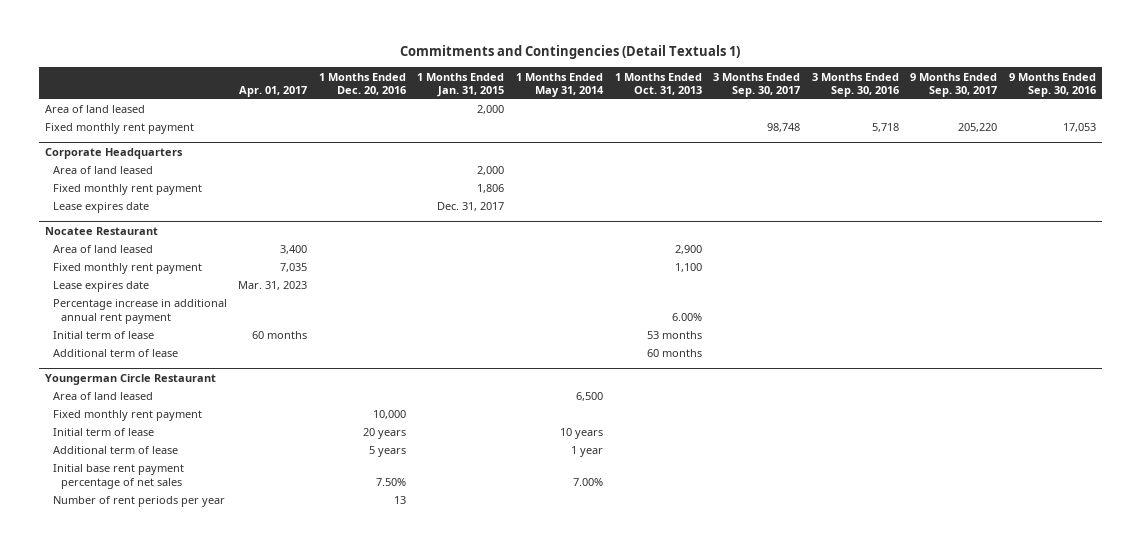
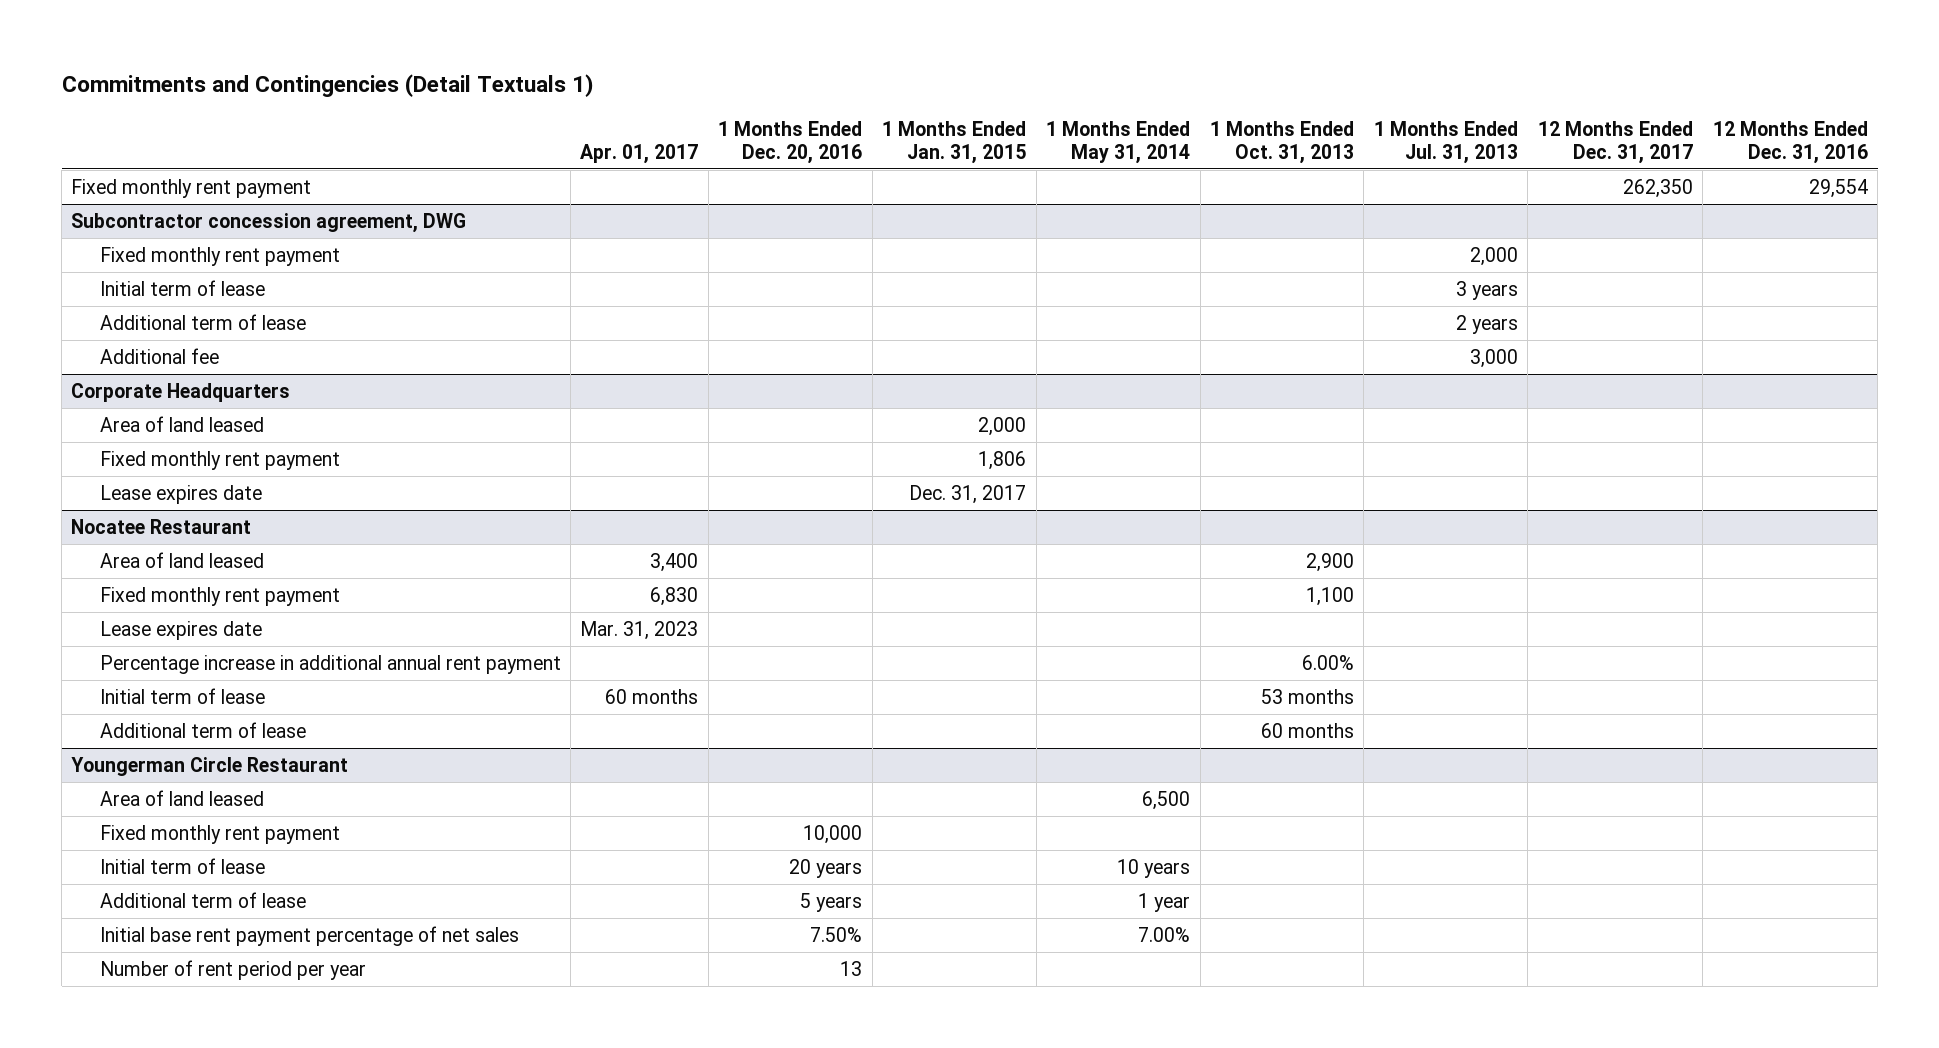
[713,72,801,97] 3 Months Ended Sep. 30, 2017 -> none
[811,72,899,97] 3 Months Ended Sep. 30, 2016 -> none
[910,72,998,97] 9 Months Ended Sep. 30, 2017 -> none
[1009,72,1097,97] 9 Months Ended Sep. 30, 2016 -> none
none -> [1373,120,1518,164] 1 Months Ended Jul. 31, 2013
none -> [1537,120,1693,164] 12 Months Ended Dec. 31, 2017
none -> [1712,120,1868,164] 12 Months Ended Dec. 31, 2016
[44,105,145,114] Area of land leased -> none
none -> [71,212,467,233] Subcontractor concession agreement, DWG
none -> [99,246,340,266] Fixed monthly rent payment
none -> [99,279,265,296] Initial term of lease
none -> [99,313,306,330] Additional term of lease
none -> [99,347,219,364] Additional fee
[280,263,308,273] 7,035 -> [650,586,699,606] 6,830
[52,496,225,508] Number of rent periods per year -> [99,959,366,980] Number of rent period per year

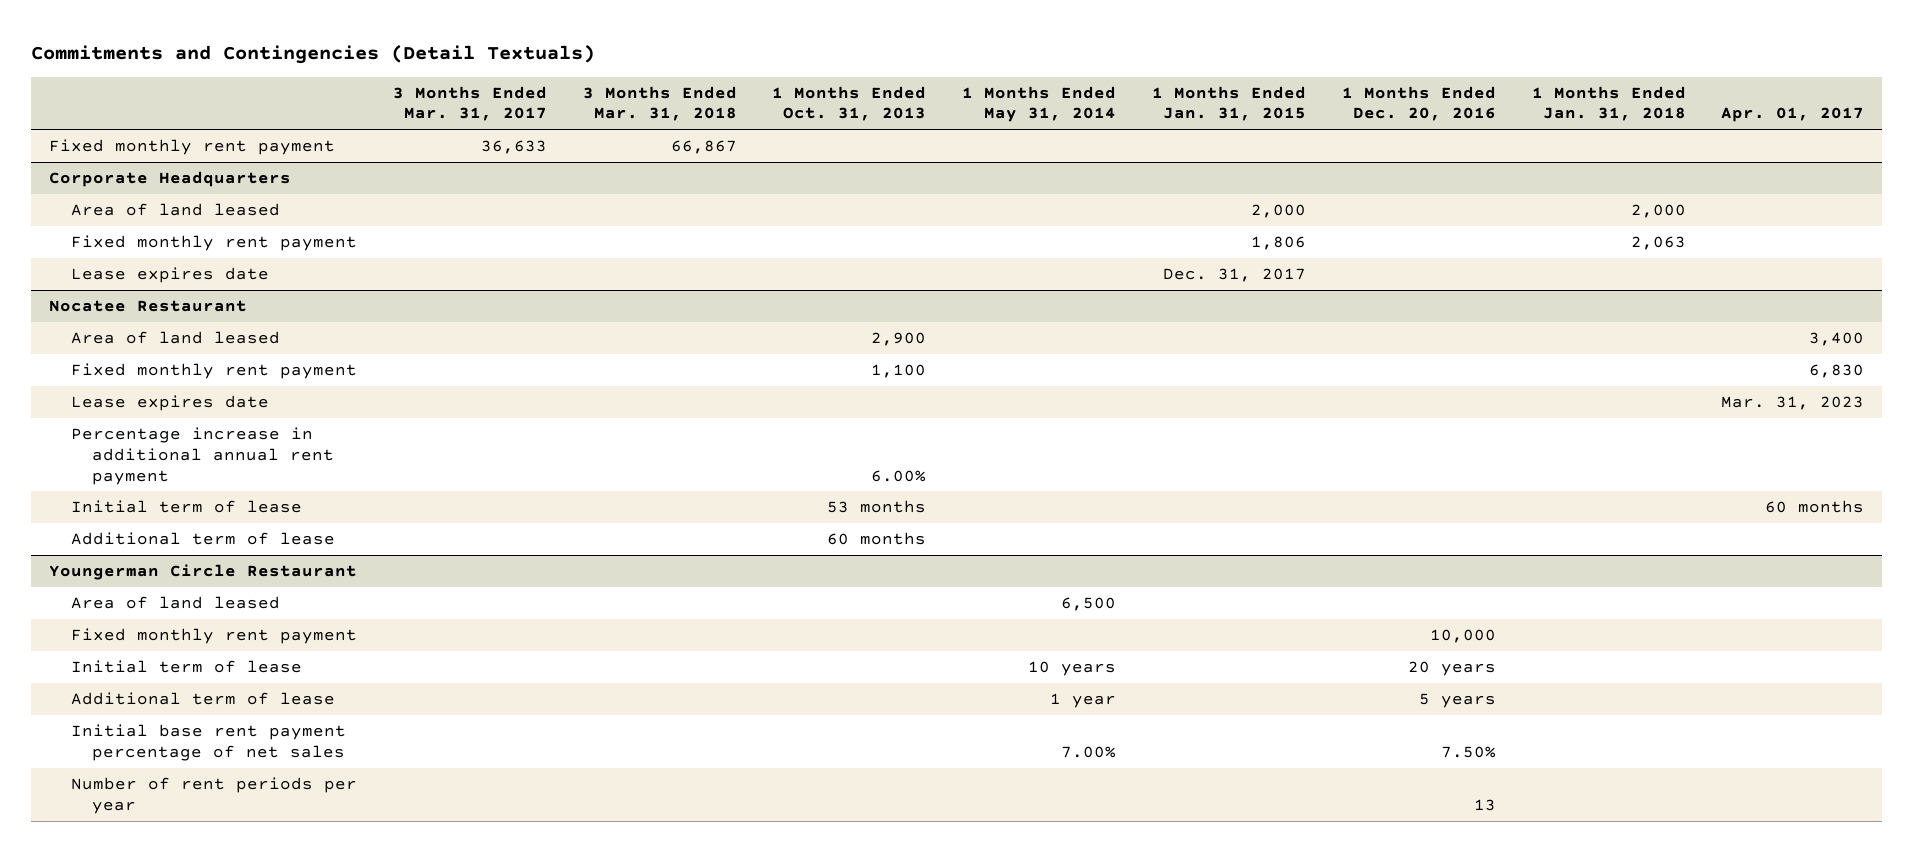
[61,74,593,98] Commitments and Contingencies (Detail Textuals 1) -> [31,44,596,64] Commitments and Contingencies (Detail Textuals)
[1373,120,1518,164] 1 Months Ended Jul. 31, 2013 -> none
[1537,120,1693,164] 12 Months Ended Dec. 31, 2017 -> none
[1712,120,1868,164] 12 Months Ended Dec. 31, 2016 -> none
none -> [392,85,547,122] 3 Months Ended Mar. 31, 2017
none -> [582,85,737,122] 3 Months Ended Mar. 31, 2018
none -> [1531,85,1686,122] 1 Months Ended Jan. 31, 2018
[71,212,467,233] Subcontractor concession agreement, DWG -> none
[99,246,340,266] Fixed monthly rent payment -> none
[99,279,265,296] Initial term of lease -> none
[99,313,306,330] Additional term of lease -> none
[99,347,219,364] Additional fee -> none
[99,959,366,980] Number of rent period per year -> [70,777,357,814] Number of rent periods per year

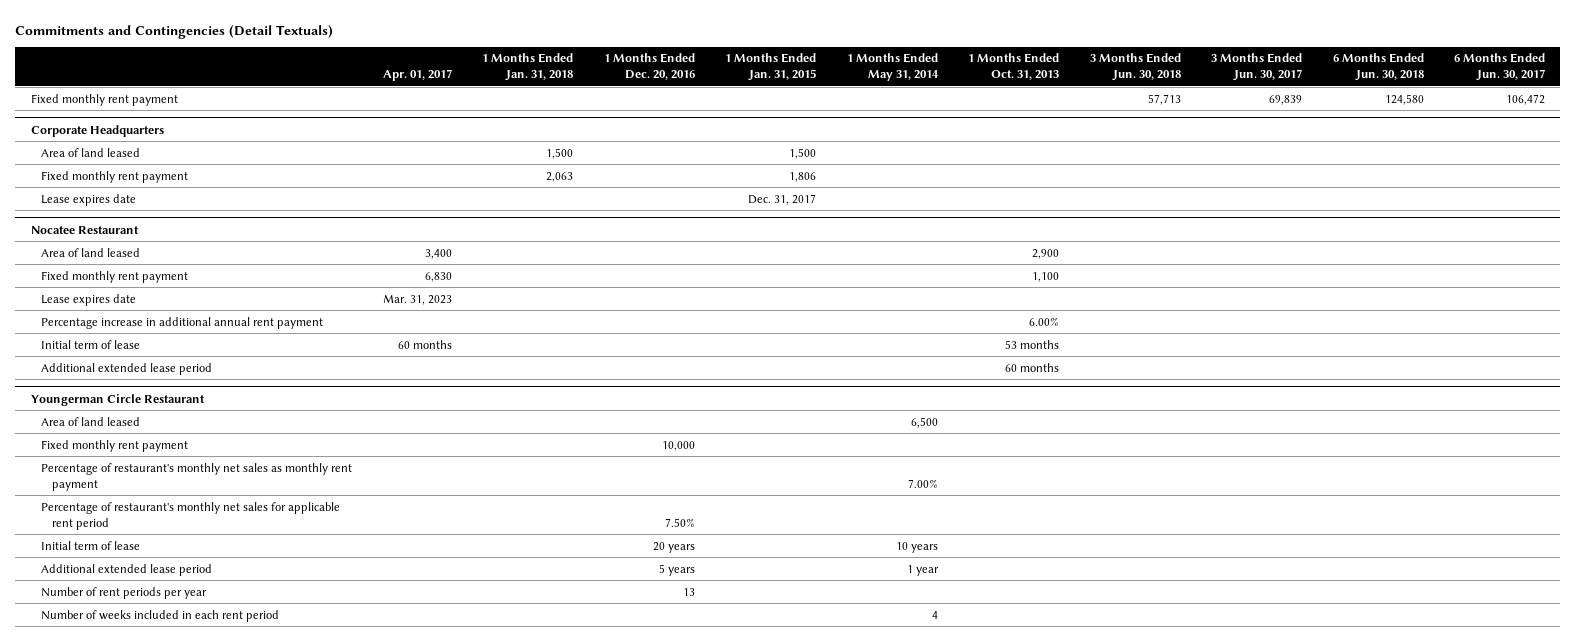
[392,85,547,122] 3 Months Ended Mar. 31, 2017 -> none
[582,85,737,122] 3 Months Ended Mar. 31, 2018 -> none
none -> [1089,53,1181,82] 3 Months Ended Jun. 30, 2018
none -> [1211,53,1303,82] 3 Months Ended Jun. 30, 2017
none -> [1332,53,1424,82] 6 Months Ended Jun. 30, 2018
none -> [1454,53,1546,82] 6 Months Ended Jun. 30, 2017
[1251,204,1307,219] 2,000 -> [789,147,817,159] 1,500
[1630,204,1686,219] 2,000 -> [546,147,574,159] 1,500
[70,532,335,546] Additional term of lease -> none
none -> [41,362,213,375] Additional extended lease period
none -> [41,462,353,491] Percentage of restaurant's monthly net sales as monthly rent payment
none -> [41,501,341,530] Percentage of restaurant's monthly net sales for applicable rent period
[70,692,335,706] Additional term of lease -> none
[70,724,346,761] Initial base rent payment percentage of net sales -> none
none -> [41,563,213,576] Additional extended lease period
none -> [41,609,280,622] Number of weeks included in each rent period

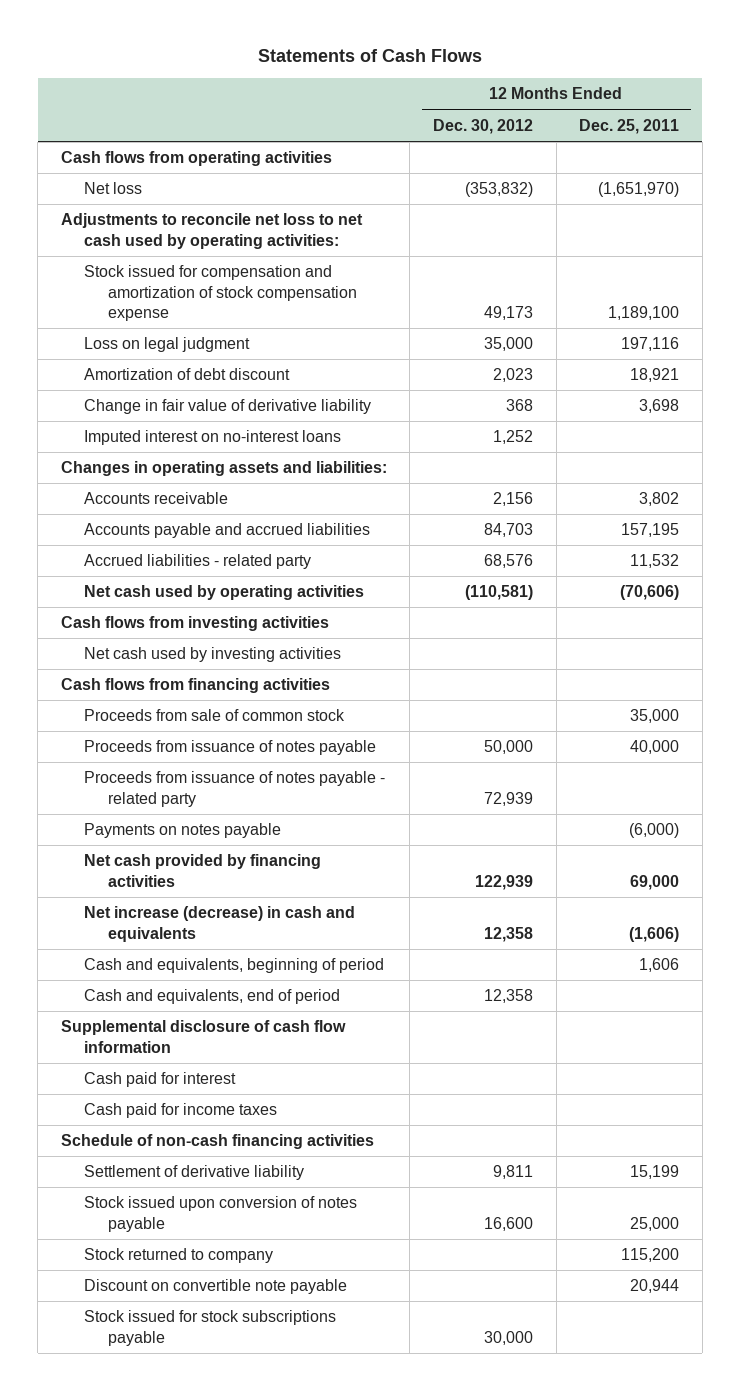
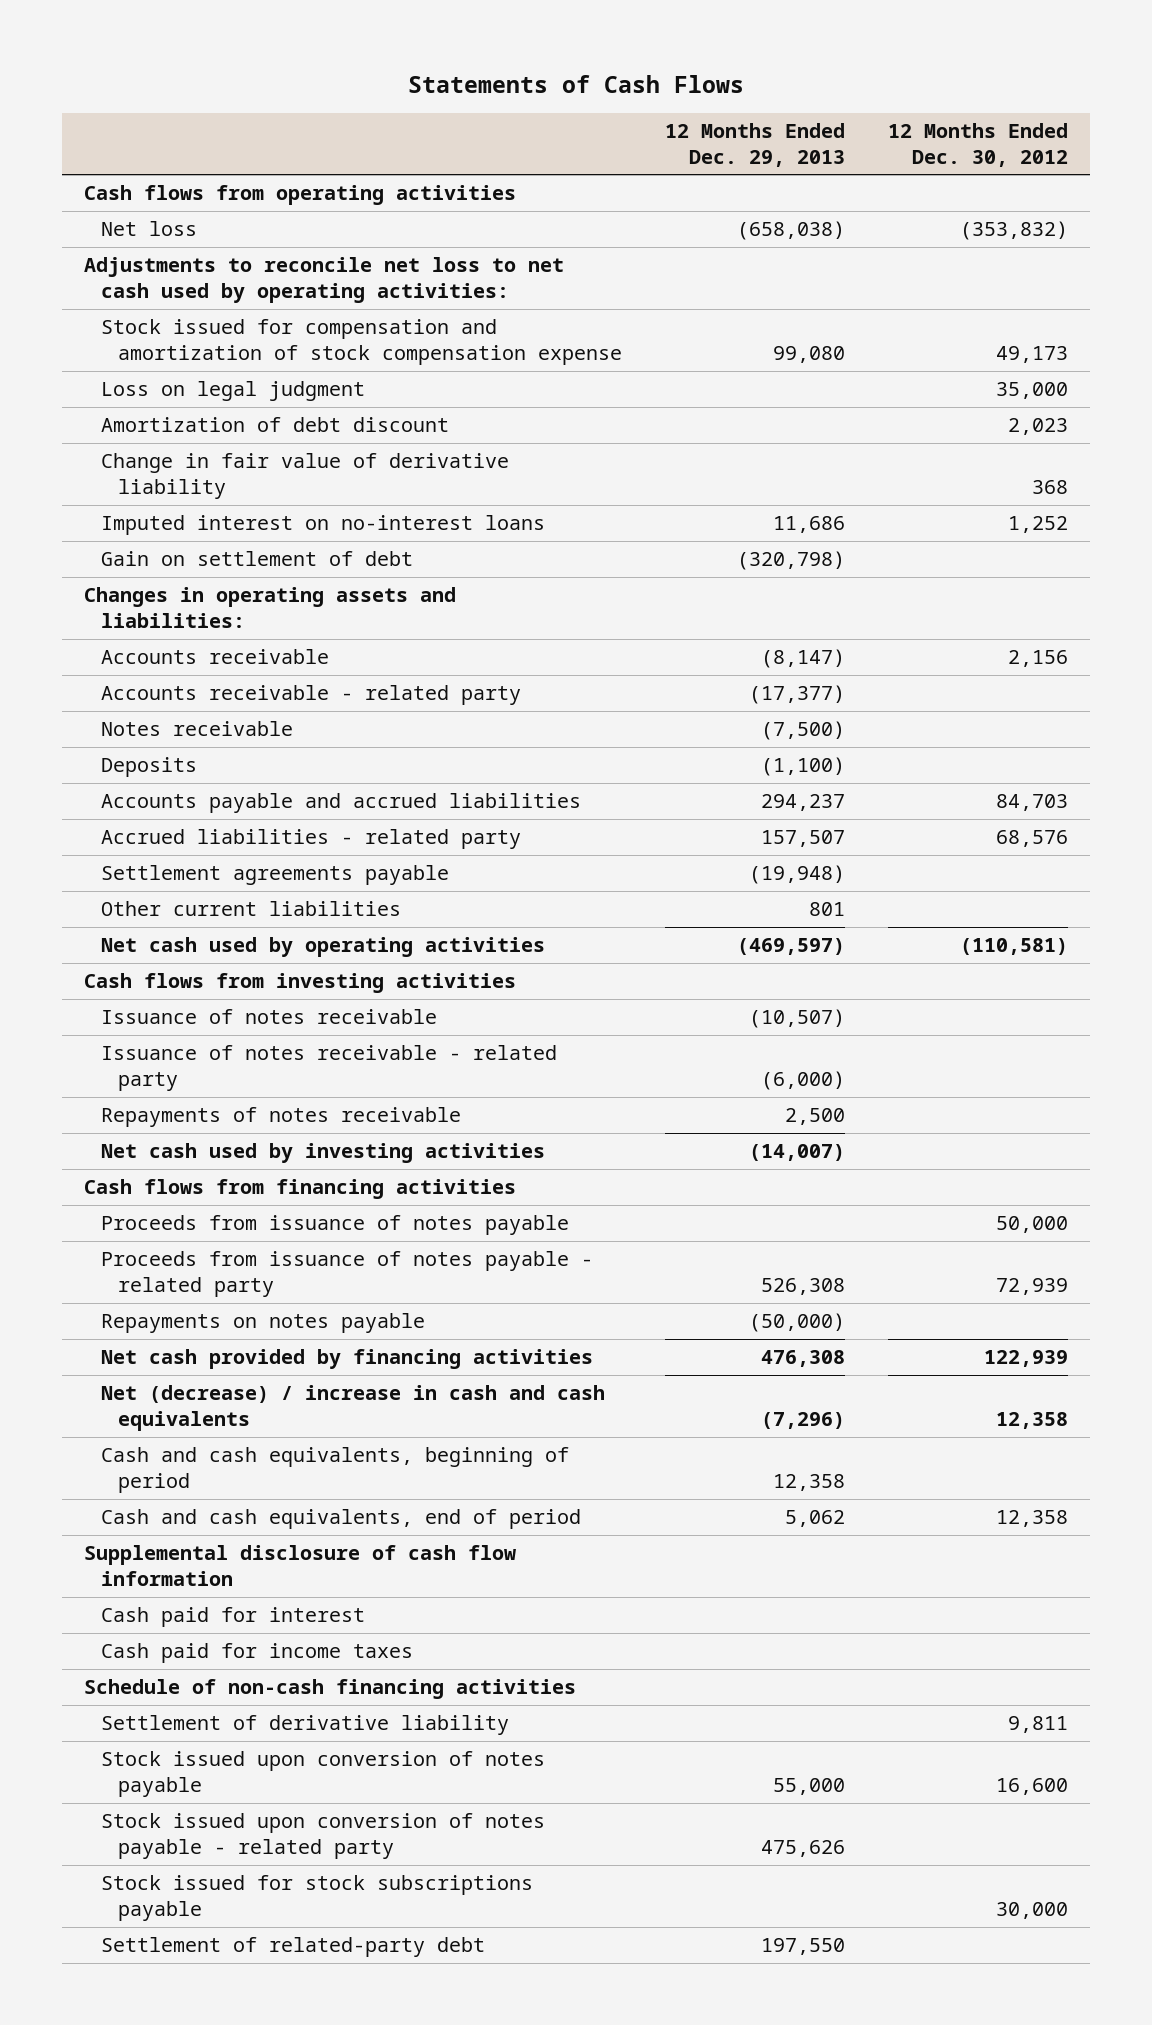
[579,118,680,134] Dec. 25, 2011 -> none
none -> [664,122,845,167] 12 Months Ended Dec. 29, 2013
none -> [100,551,413,567] Gain on settlement of debt
none -> [100,685,521,706] Accounts receivable - related party
none -> [100,721,293,737] Notes receivable
none -> [100,757,197,778] Deposits
none -> [100,865,449,886] Settlement agreements payable
none -> [100,901,401,917] Other current liabilities
none -> [100,1009,437,1025] Issuance of notes receivable
none -> [100,1045,557,1092] Issuance of notes receivable - related party
none -> [100,1107,461,1128] Repayments of notes receivable
[84,709,346,722] Proceeds from sale of common stock -> none
[84,823,282,839] Payments on notes payable -> [100,1313,425,1334] Repayments on notes payable
[84,906,356,942] Net increase (decrease) in cash and equivalents -> [100,1385,605,1432] Net (decrease) / increase in cash and cash equivalents
[84,958,385,974] Cash and equivalents, beginning of period -> [100,1447,569,1494] Cash and cash equivalents, beginning of period
[84,989,341,1005] Cash and equivalents, end of period -> [100,1509,581,1530] Cash and cash equivalents, end of period
[84,1248,274,1264] Stock returned to company -> none
[84,1279,348,1295] Discount on convertible note payable -> none
none -> [100,1813,545,1860] Stock issued upon conversion of notes payable - related party
none -> [100,1937,485,1958] Settlement of related-party debt

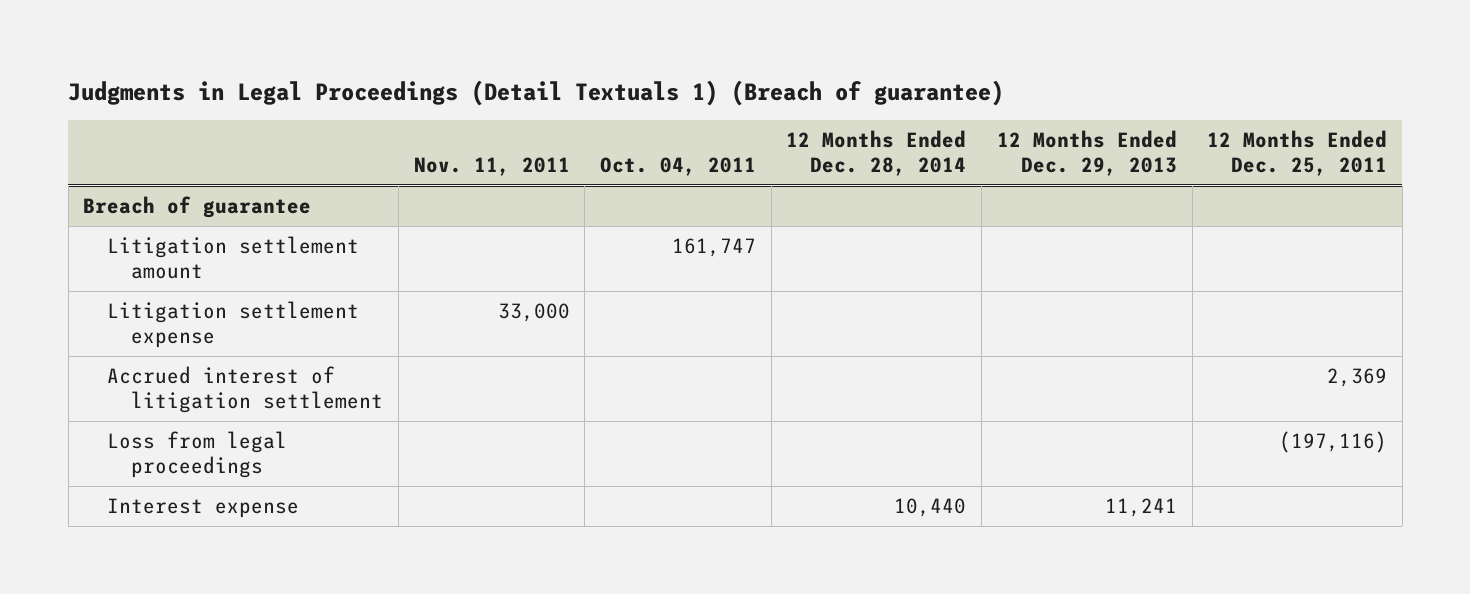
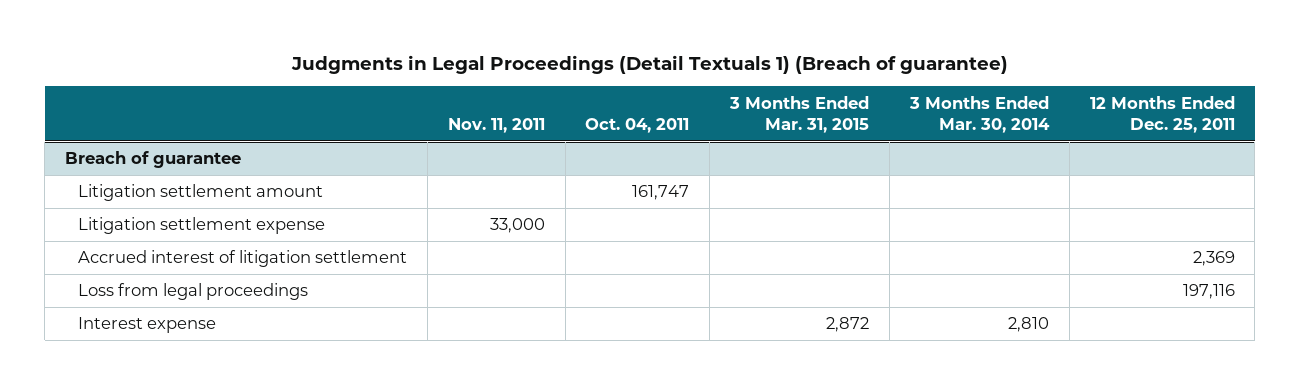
[786,130,967,176] 12 Months Ended Dec. 28, 2014 -> none
[996,130,1177,176] 12 Months Ended Dec. 29, 2013 -> none
none -> [729,95,870,133] 3 Months Ended Mar. 31, 2015
none -> [908,95,1050,133] 3 Months Ended Mar. 30, 2014
[1279,431,1388,454] (197,116) -> [1182,284,1235,300] 197,116

